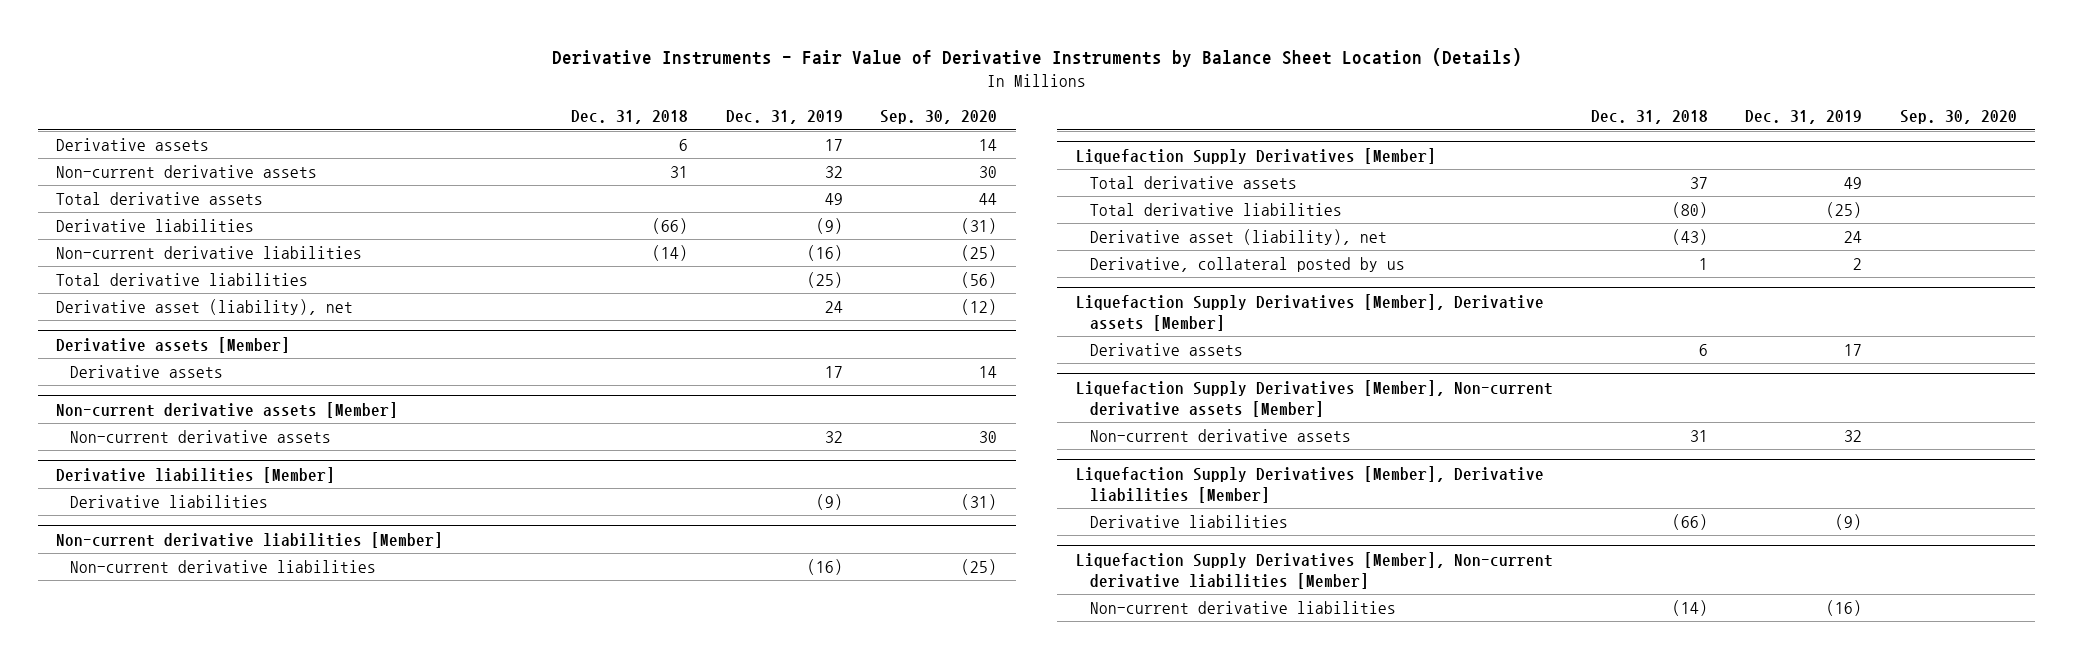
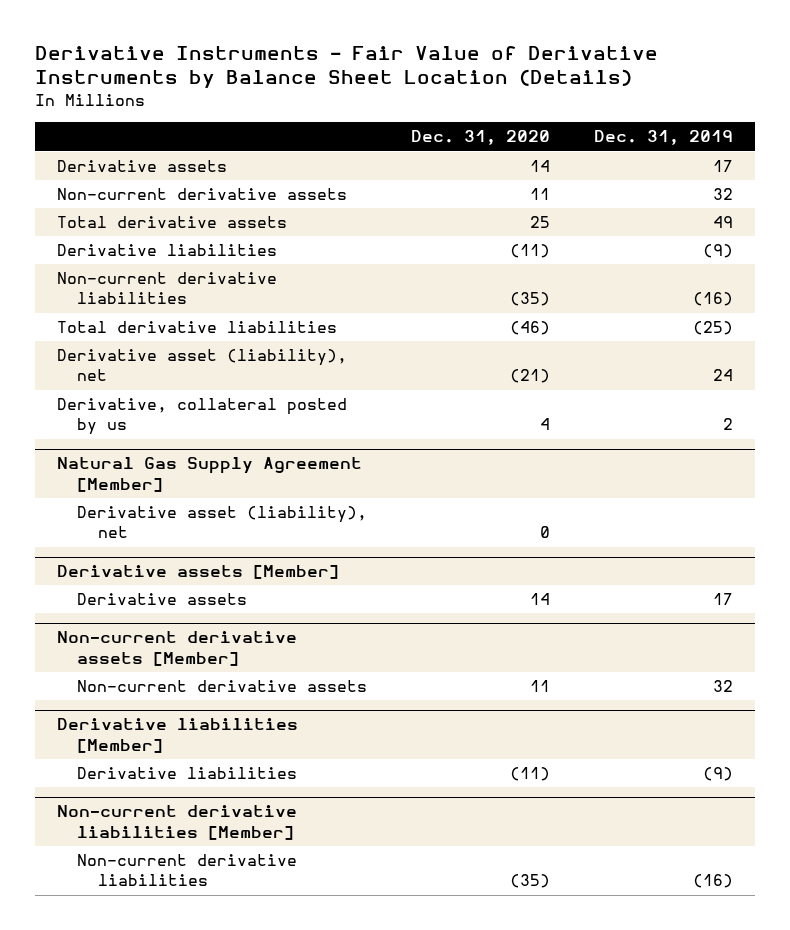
[571,110,689,125] Dec. 31, 2018 -> none
[880,110,998,125] Sep. 30, 2020 -> none
none -> [411,130,551,146] Dec. 31, 2020
none -> [56,398,347,436] Derivative, collateral posted by us
none -> [56,457,362,492] Natural Gas Supply Agreement [Member]
none -> [77,506,368,539] Derivative asset (liability), net
[1075,147,1436,164] Liquefaction Supply Derivatives [Member] -> none
[1089,176,1297,190] Total derivative assets -> none
[1089,203,1342,217] Total derivative liabilities -> none
[1089,229,1387,246] Derivative asset (liability), net -> none
[1089,257,1405,273] Derivative, collateral posted by us -> none
[1075,293,1544,331] Liquefaction Supply Derivatives [Member], Derivative assets [Member] -> none
[1089,343,1243,357] Derivative assets -> none
[1075,379,1553,417] Liquefaction Supply Derivatives [Member], Non-current derivative assets [Member] -> none
[1089,429,1351,443] Non-current derivative assets -> none
[1075,465,1544,503] Liquefaction Supply Derivatives [Member], Derivative liabilities [Member] -> none
[1089,515,1288,529] Derivative liabilities -> none
[1075,551,1553,589] Liquefaction Supply Derivatives [Member], Non-current derivative liabilities [Member] -> none
[1089,601,1396,615] Non-current derivative liabilities -> none

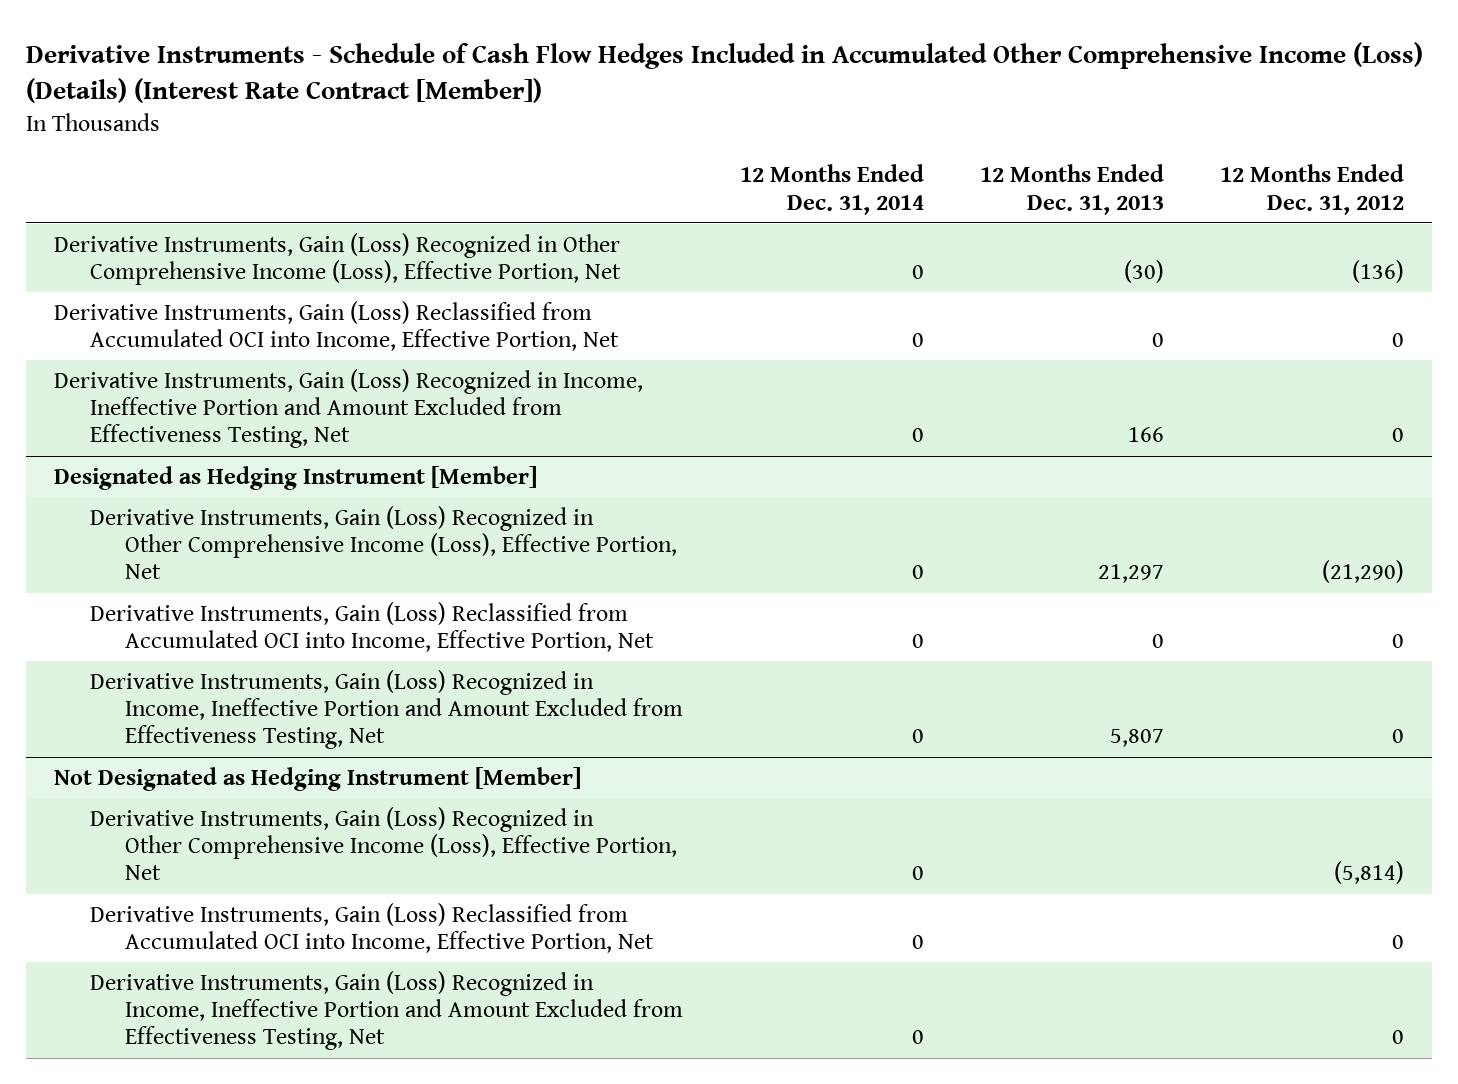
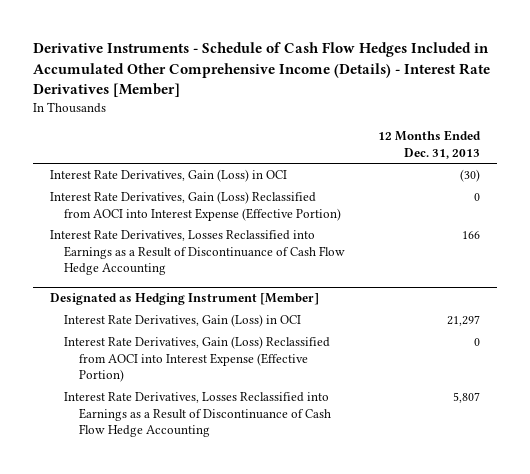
[26,41,1424,104] Derivative Instruments - Schedule of Cash Flow Hedges Included in Accumulated Other Comprehensive Income (Loss) (Details) (Interest Rate Contract [Member]) -> [33,42,491,98] Derivative Instruments - Schedule of Cash Flow Hedges Included in Accumulated Other Comprehensive Income (Details) - Interest Rate Derivatives [Member]
[739,164,924,215] 12 Months Ended Dec. 31, 2014 -> none
[1219,164,1404,215] 12 Months Ended Dec. 31, 2012 -> none
[54,232,621,286] Derivative Instruments, Gain (Loss) Recognized in Other Comprehensive Income (Loss), Effective Portion, Net -> [49,169,287,183] Interest Rate Derivatives, Gain (Loss) in OCI
[54,300,619,352] Derivative Instruments, Gain (Loss) Reclassified from Accumulated OCI into Income, Effective Portion, Net -> [49,191,342,221] Interest Rate Derivatives, Gain (Loss) Reclassified from AOCI into Interest Expense (Effective Portion)
[54,368,644,449] Derivative Instruments, Gain (Loss) Recognized in Income, Ineffective Portion and Amount Excluded from Effectiveness Testing, Net -> [49,230,346,276] Interest Rate Derivatives, Losses Reclassified into Earnings as a Result of Discontinuance of Cash Flow Hedge Accounting
[54,766,582,791] Not Designated as Hedging Instrument [Member] -> none
[89,806,678,881] Derivative Instruments, Gain (Loss) Recognized in Other Comprehensive Income (Loss), Effective Portion, Net -> none
[89,902,655,954] Derivative Instruments, Gain (Loss) Reclassified from Accumulated OCI into Income, Effective Portion, Net -> none
[89,970,684,1051] Derivative Instruments, Gain (Loss) Recognized in Income, Ineffective Portion and Amount Excluded from Effectiveness Testing, Net -> none
[89,505,678,580] Derivative Instruments, Gain (Loss) Recognized in Other Comprehensive Income (Loss), Effective Portion, Net -> [64,314,302,328] Interest Rate Derivatives, Gain (Loss) in OCI
[89,601,655,653] Derivative Instruments, Gain (Loss) Reclassified from Accumulated OCI into Income, Effective Portion, Net -> [64,336,331,383] Interest Rate Derivatives, Gain (Loss) Reclassified from AOCI into Interest Expense (Effective Portion)
[89,669,684,750] Derivative Instruments, Gain (Loss) Recognized in Income, Ineffective Portion and Amount Excluded from Effectiveness Testing, Net -> [64,392,331,438] Interest Rate Derivatives, Losses Reclassified into Earnings as a Result of Discontinuance of Cash Flow Hedge Accounting

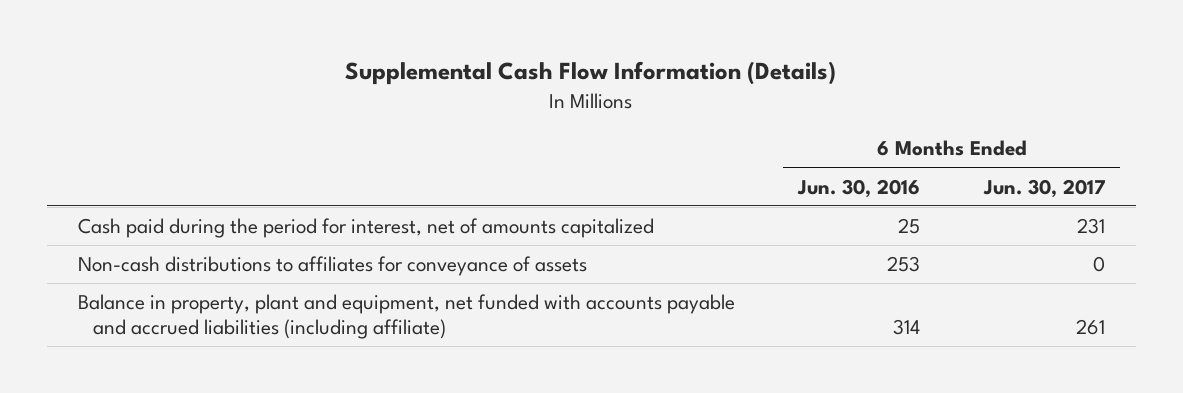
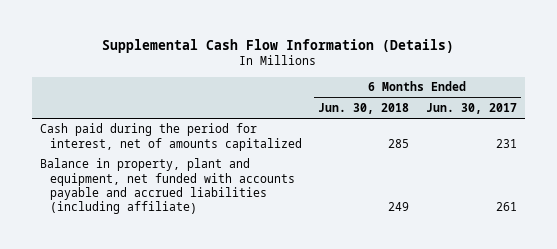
[797,178,921,198] Jun. 30, 2016 -> none
none -> [318,103,410,115] Jun. 30, 2018
[78,256,588,277] Non-cash distributions to affiliates for conveyance of assets -> none

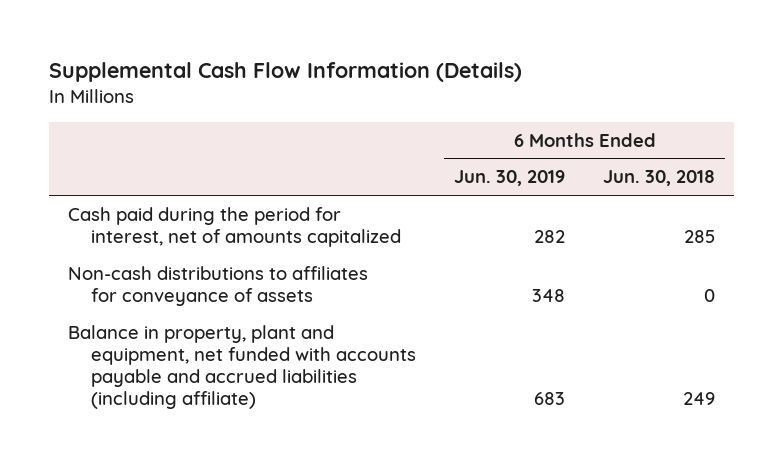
[425,103,517,115] Jun. 30, 2017 -> none
none -> [453,170,565,187] Jun. 30, 2019
none -> [68,265,369,306] Non-cash distributions to affiliates for conveyance of assets

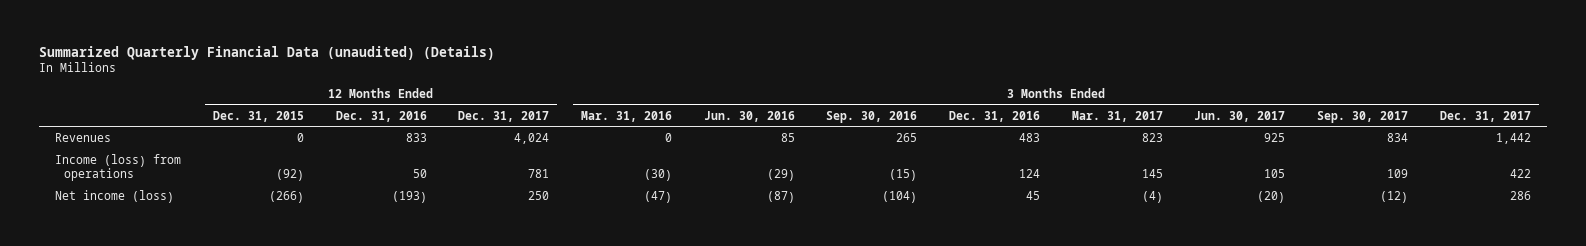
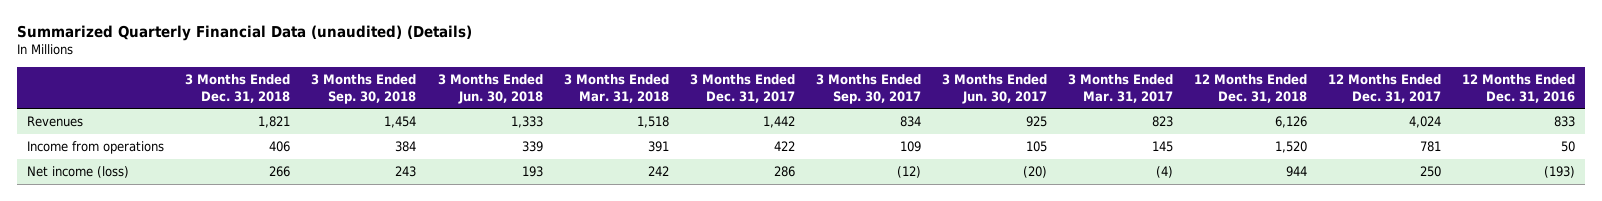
[212,110,304,122] Dec. 31, 2015 -> none
[580,110,672,122] Mar. 31, 2016 -> none
[703,110,795,122] Jun. 30, 2016 -> none
[826,110,918,123] Sep. 30, 2016 -> none
[949,110,1041,122] Dec. 31, 2016 -> none
none -> [185,74,291,103] 3 Months Ended Dec. 31, 2018
none -> [311,74,417,104] 3 Months Ended Sep. 30, 2018
none -> [437,74,543,104] 3 Months Ended Jun. 30, 2018
none -> [563,74,669,103] 3 Months Ended Mar. 31, 2018
none -> [1193,74,1307,103] 12 Months Ended Dec. 31, 2018
[55,153,182,182] Income (loss) from operations -> [27,141,165,155] Income from operations

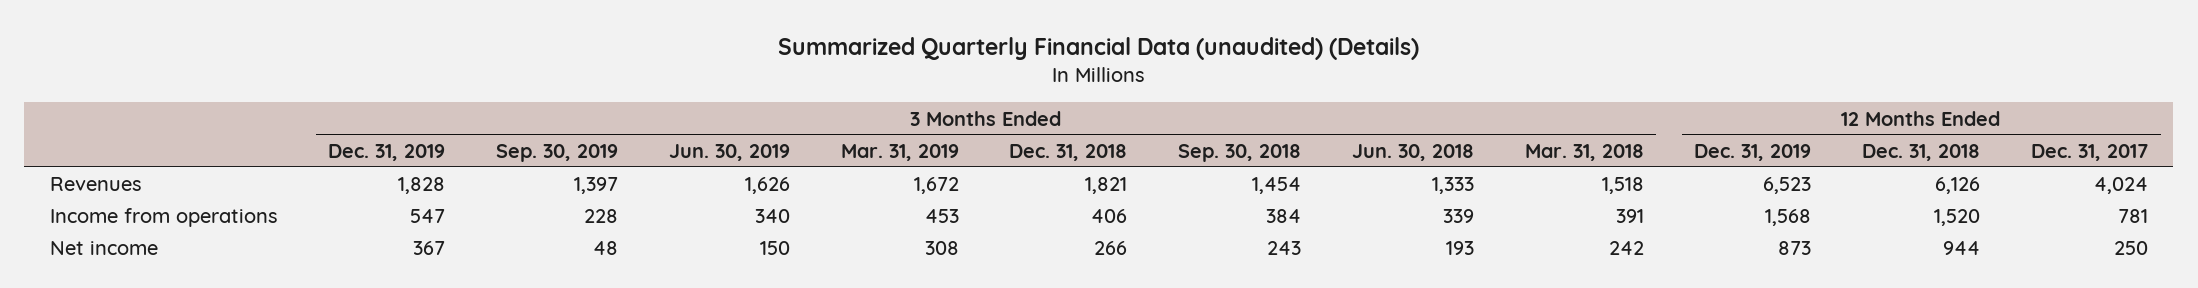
[689,74,795,103] 3 Months Ended Dec. 31, 2017 -> none
[815,74,921,104] 3 Months Ended Sep. 30, 2017 -> none
[941,74,1047,104] 3 Months Ended Jun. 30, 2017 -> none
[1067,74,1173,103] 3 Months Ended Mar. 31, 2017 -> none
[1461,74,1575,103] 12 Months Ended Dec. 31, 2016 -> none
none -> [328,143,446,161] Dec. 31, 2019
none -> [496,143,619,162] Sep. 30, 2019
none -> [668,143,790,161] Jun. 30, 2019
none -> [840,143,959,161] Mar. 31, 2019
none -> [1694,143,1812,161] Dec. 31, 2019
[27,166,130,179] Net income (loss) -> [49,241,158,256] Net income

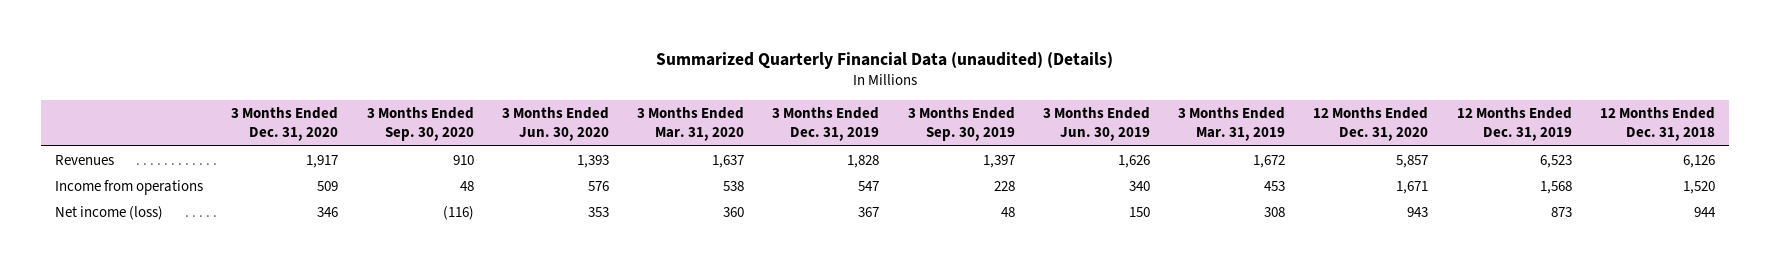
[1009,143,1128,161] Dec. 31, 2018 -> none
[1178,143,1302,162] Sep. 30, 2018 -> none
[1351,143,1474,161] Jun. 30, 2018 -> none
[1524,143,1644,161] Mar. 31, 2018 -> none
[2030,143,2148,161] Dec. 31, 2017 -> none
none -> [231,107,339,142] 3 Months Ended Dec. 31, 2020
none -> [366,107,474,142] 3 Months Ended Sep. 30, 2020
none -> [501,107,609,142] 3 Months Ended Jun. 30, 2020
none -> [637,107,745,142] 3 Months Ended Mar. 31, 2020
none -> [1313,107,1429,142] 12 Months Ended Dec. 31, 2020
[49,241,158,256] Net income -> [55,206,164,221] Net income (loss)

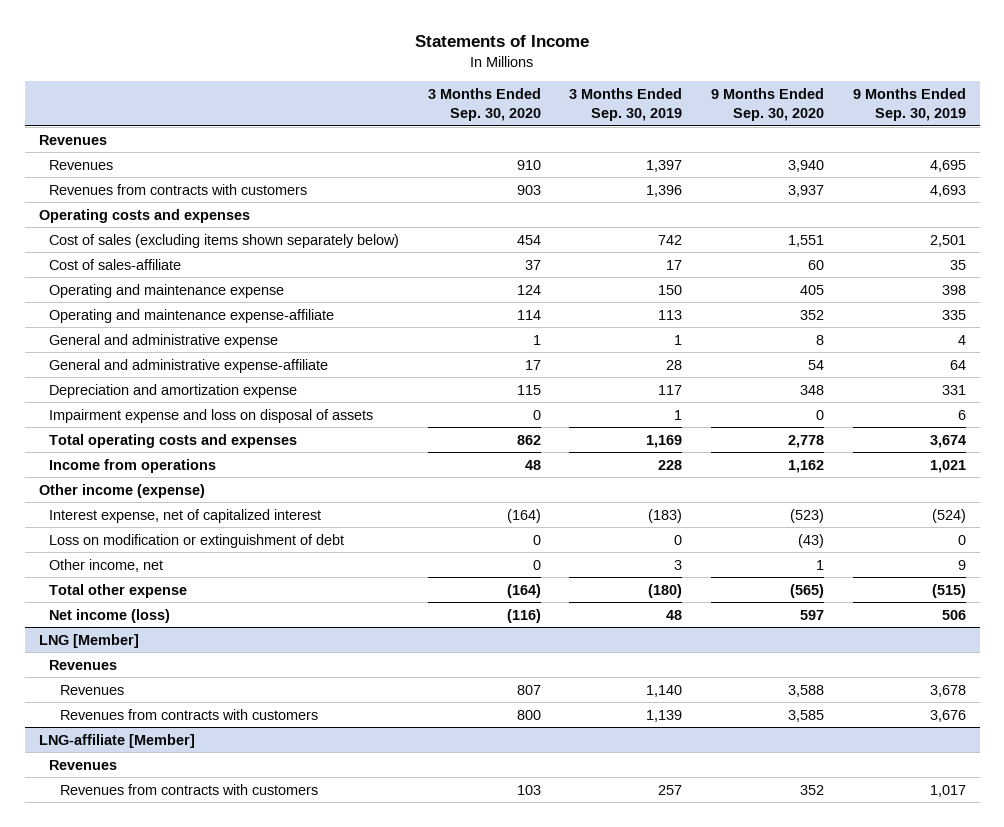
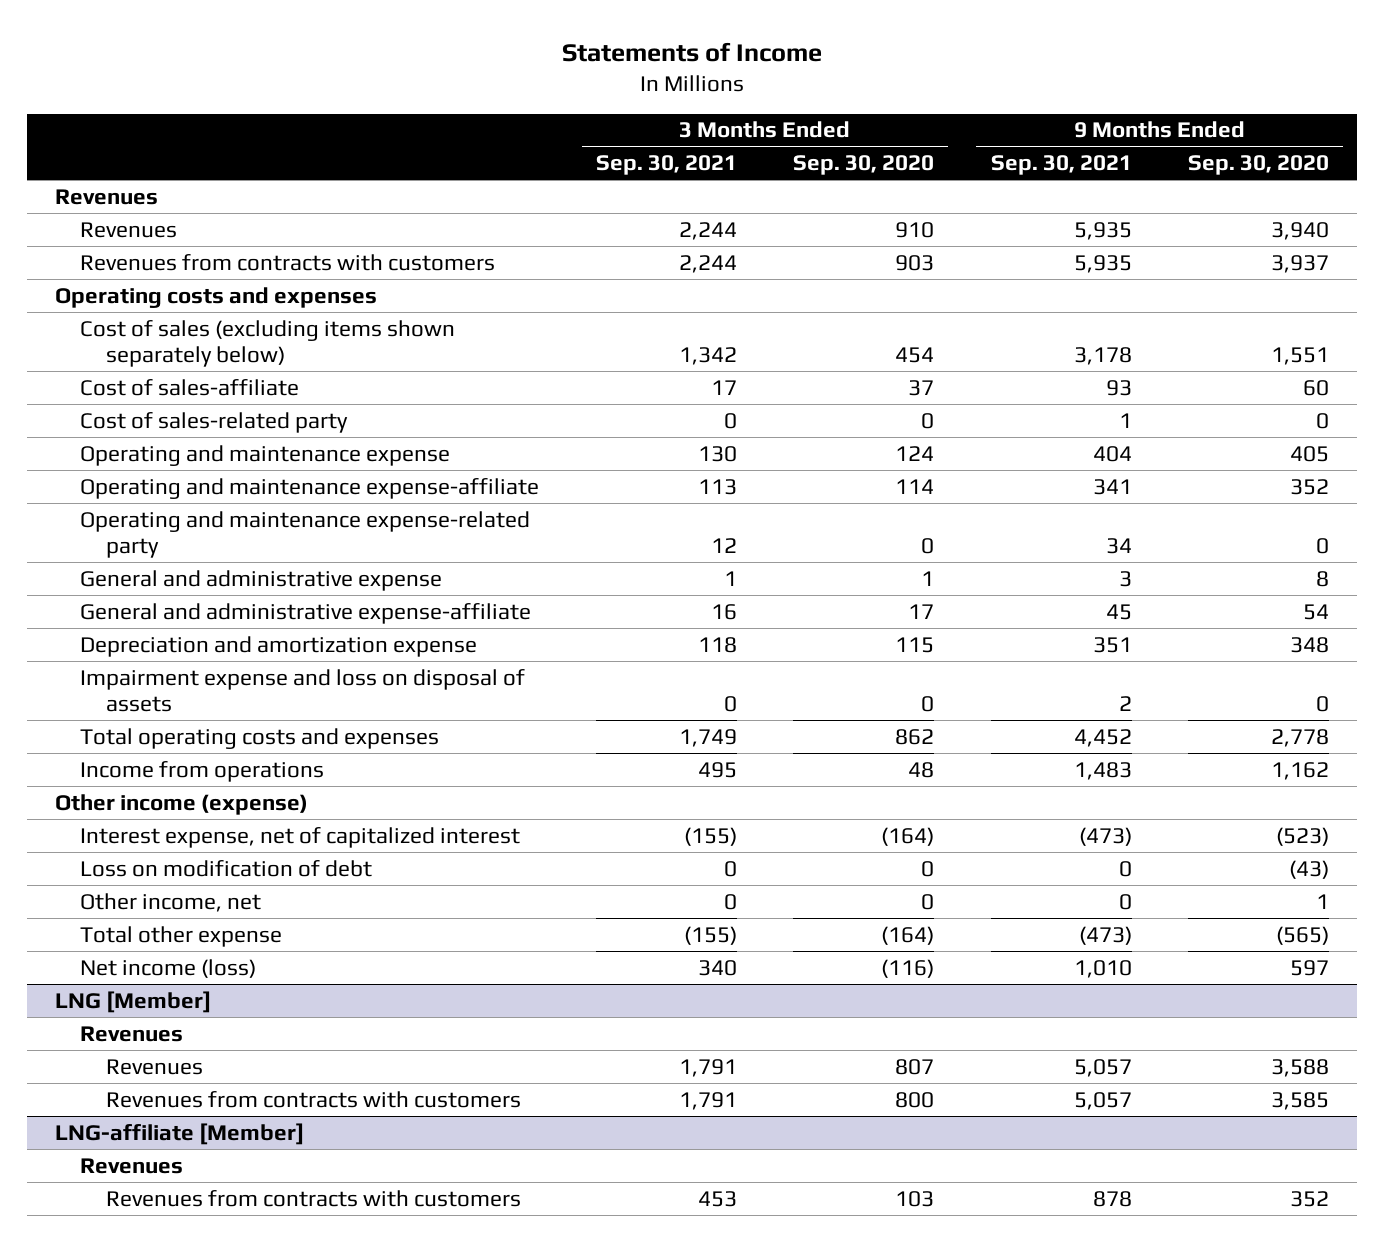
[569,88,683,121] 3 Months Ended Sep. 30, 2019 -> none
[852,88,966,121] 9 Months Ended Sep. 30, 2019 -> none
none -> [595,154,737,175] Sep. 30, 2021
none -> [990,154,1132,175] Sep. 30, 2021
none -> [80,411,349,433] Cost of sales-related party
none -> [80,510,531,558] Operating and maintenance expense-related party
[49,533,345,548] Loss on modification or extinguishment of debt -> [80,859,373,877] Loss on modification of debt

